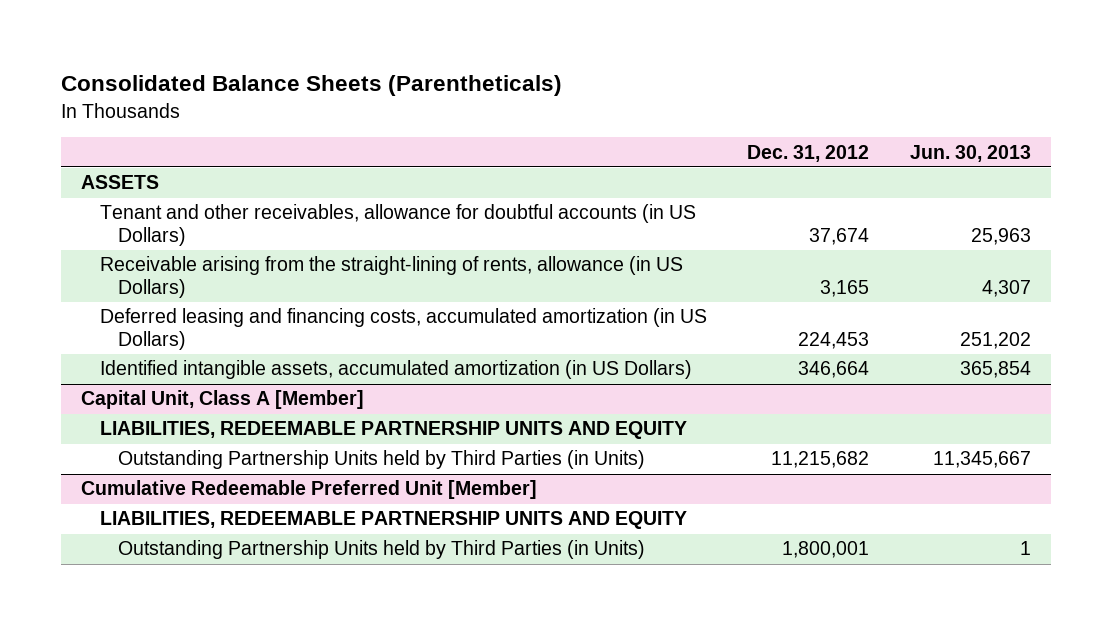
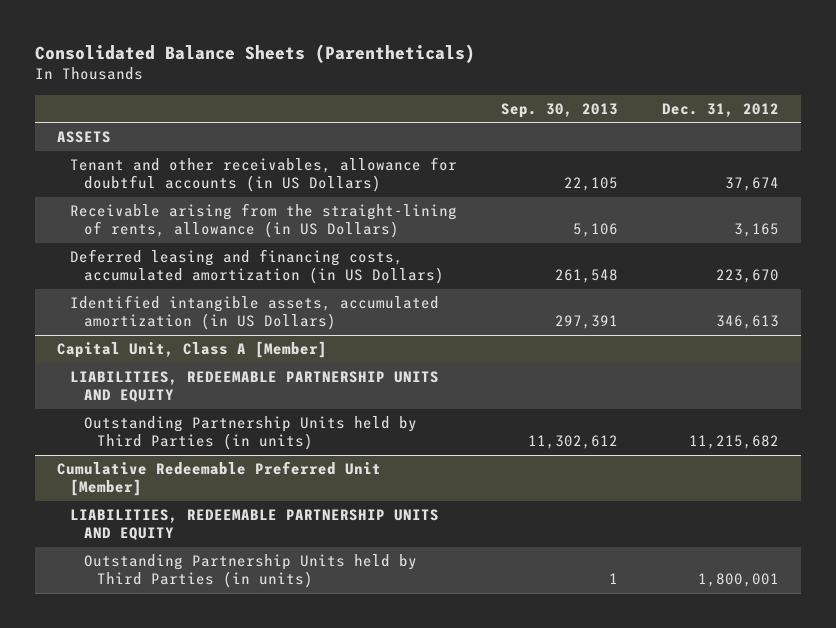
[909,144,1031,162] Jun. 30, 2013 -> none
none -> [501,102,619,118] Sep. 30, 2013
[798,331,870,349] 224,453 -> [716,269,780,284] 223,670
[798,361,870,379] 346,664 -> [716,315,780,330] 346,613
[118,450,646,470] Outstanding Partnership Units held by Third Parties (in Units) -> [83,416,417,451] Outstanding Partnership Units held by Third Parties (in units)
[118,540,646,560] Outstanding Partnership Units held by Third Parties (in Units) -> [83,554,417,589] Outstanding Partnership Units held by Third Parties (in units)

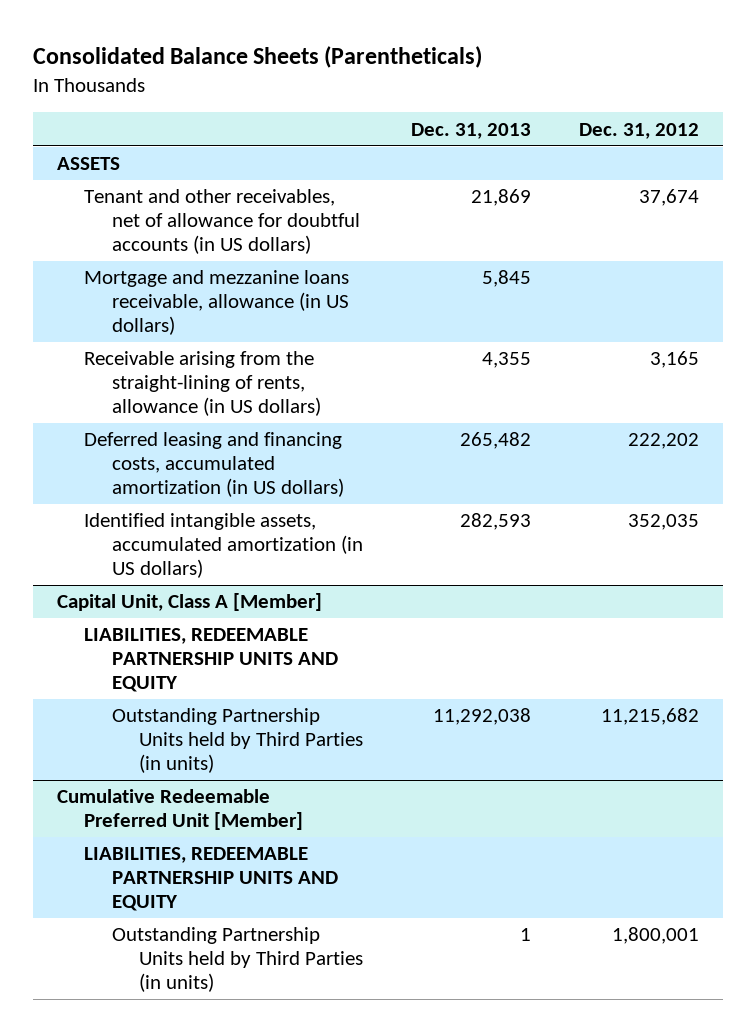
[501,102,619,118] Sep. 30, 2013 -> none
none -> [411,122,532,139] Dec. 31, 2013
[70,157,458,193] Tenant and other receivables, allowance for doubtful accounts (in US Dollars) -> [84,189,360,254] Tenant and other receivables, net of allowance for doubtful accounts (in US dollars)
none -> [84,270,350,335] Mortgage and mezzanine loans receivable, allowance (in US dollars)
[70,203,458,239] Receivable arising from the straight-lining of rents, allowance (in US Dollars) -> [84,351,321,416] Receivable arising from the straight-lining of rents, allowance (in US dollars)
[70,249,444,285] Deferred leasing and financing costs, accumulated amortization (in US Dollars) -> [84,432,344,497] Deferred leasing and financing costs, accumulated amortization (in US dollars)
[716,269,780,284] 223,670 -> [628,433,700,450] 222,202
[70,295,440,331] Identified intangible assets, accumulated amortization (in US Dollars) -> [84,513,363,578] Identified intangible assets, accumulated amortization (in US dollars)
[716,315,780,330] 346,613 -> [628,514,700,531] 352,035

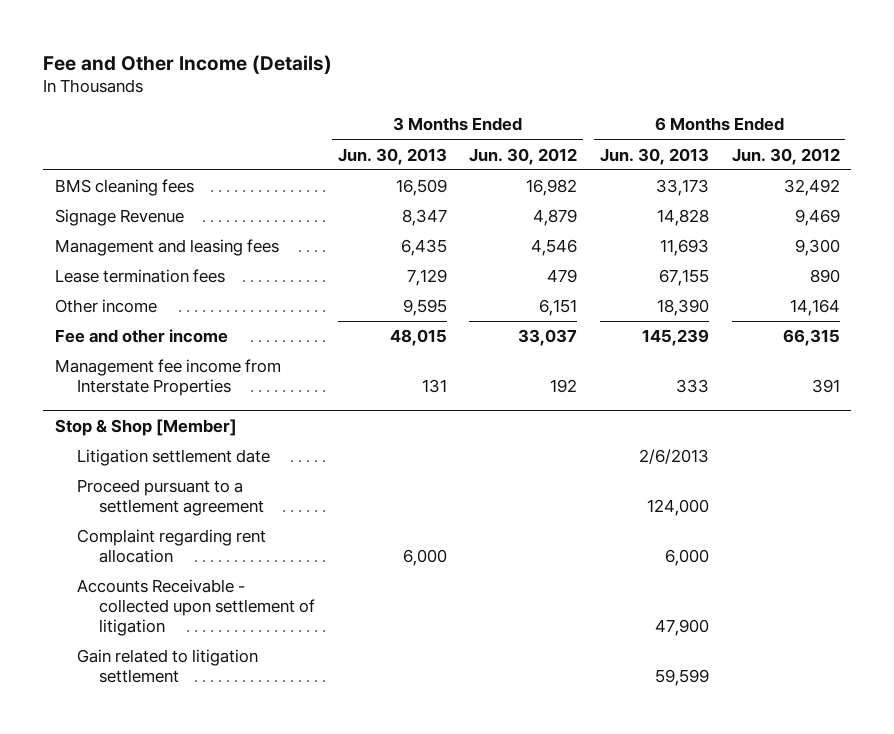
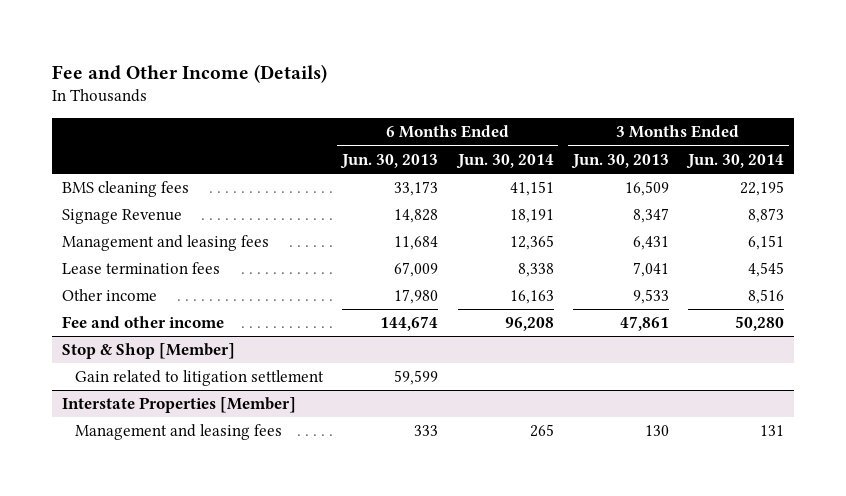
[469,147,578,165] Jun. 30, 2012 -> none
[731,147,840,165] Jun. 30, 2012 -> none
none -> [455,153,554,169] Jun. 30, 2014
none -> [686,153,785,169] Jun. 30, 2014
[54,359,281,396] Management fee income from Interstate Properties -> none
[400,239,447,257] 6,435 -> [632,236,669,251] 6,431
[660,239,710,257] 11,693 -> [394,236,439,251] 11,684
[406,269,447,287] 7,129 -> [632,262,669,278] 7,041
[659,269,710,287] 67,155 -> [394,262,439,278] 67,009
[402,299,447,317] 9,595 -> [632,289,669,305] 9,533
[657,299,710,317] 18,390 -> [394,289,439,305] 17,980
[389,329,447,347] 48,015 -> [619,316,669,332] 47,861
[642,329,710,347] 145,239 -> [380,316,439,332] 144,674
[76,449,270,467] Litigation settlement date -> none
[76,479,264,516] Proceed pursuant to a settlement agreement -> none
[76,529,266,563] Complaint regarding rent allocation -> none
[76,579,315,636] Accounts Receivable - collected upon settlement of litigation -> none
none -> [62,397,297,414] Interstate Properties [Member]
none -> [74,424,282,441] Management and leasing fees

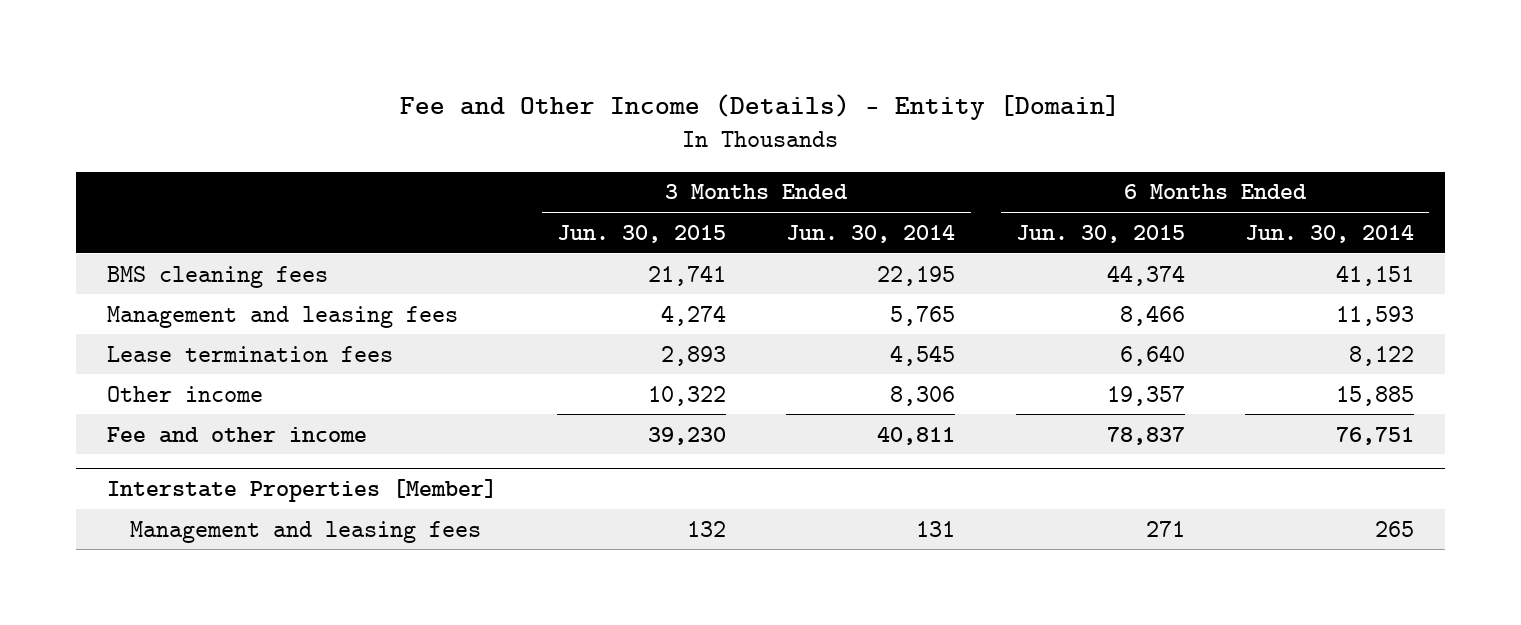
[52,63,328,83] Fee and Other Income (Details) -> [400,94,1121,121] Fee and Other Income (Details) - Entity [Domain]
[340,153,439,169] Jun. 30, 2013 -> none
[570,153,669,169] Jun. 30, 2013 -> none
none -> [557,224,727,243] Jun. 30, 2015
none -> [1015,224,1185,243] Jun. 30, 2015
[62,209,183,225] Signage Revenue -> none
[62,343,236,360] Stop & Shop [Member] -> none
[74,370,324,387] Gain related to litigation settlement -> none
[509,235,554,251] 12,365 -> [1336,305,1415,326] 11,593
[748,235,785,251] 6,151 -> [890,305,956,326] 5,765
[517,263,554,278] 8,338 -> [1349,345,1415,366] 8,122
[509,290,554,305] 16,163 -> [1336,385,1415,406] 15,885
[748,289,785,305] 8,516 -> [890,385,956,406] 8,306
[504,317,554,332] 96,208 -> [1336,426,1415,445] 76,751
[735,316,785,332] 50,280 -> [877,426,956,445] 40,811

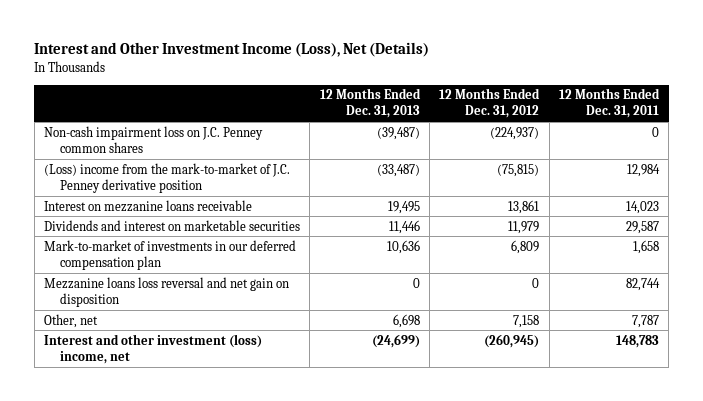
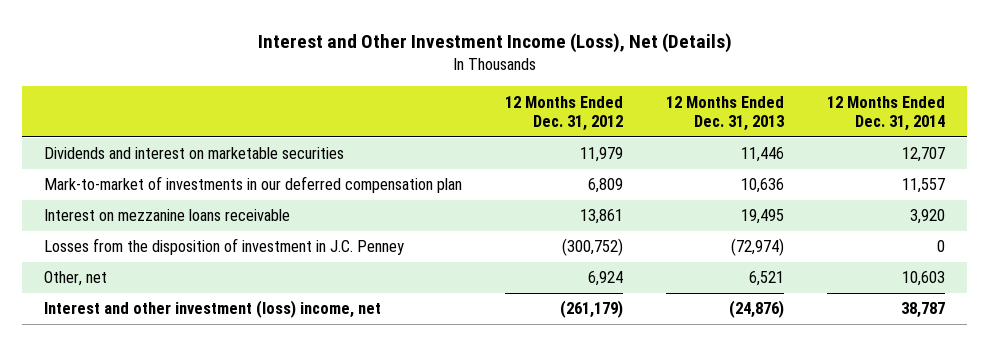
[558,88,660,119] 12 Months Ended Dec. 31, 2011 -> none
none -> [827,95,946,132] 12 Months Ended Dec. 31, 2014
[44,125,264,153] Non-cash impairment loss on J.C. Penney common shares -> none
[44,162,291,193] (Loss) income from the mark-to-market of J.C. Penney derivative position -> none
[44,276,290,307] Mezzanine loans loss reversal and net gain on disposition -> none
[44,199,253,212] Interest on mezzanine loans receivable -> [43,209,290,222] Interest on mezzanine loans receivable
none -> [43,238,404,256] Losses from the disposition of investment in J.C. Penney
[392,313,420,328] 6,698 -> [749,271,785,287] 6,521
[513,314,540,328] 7,158 -> [588,271,624,287] 6,924
[371,333,420,348] (24,699) -> [729,300,785,319] (24,876)
[484,333,540,348] (260,945) -> [560,300,624,319] (261,179)

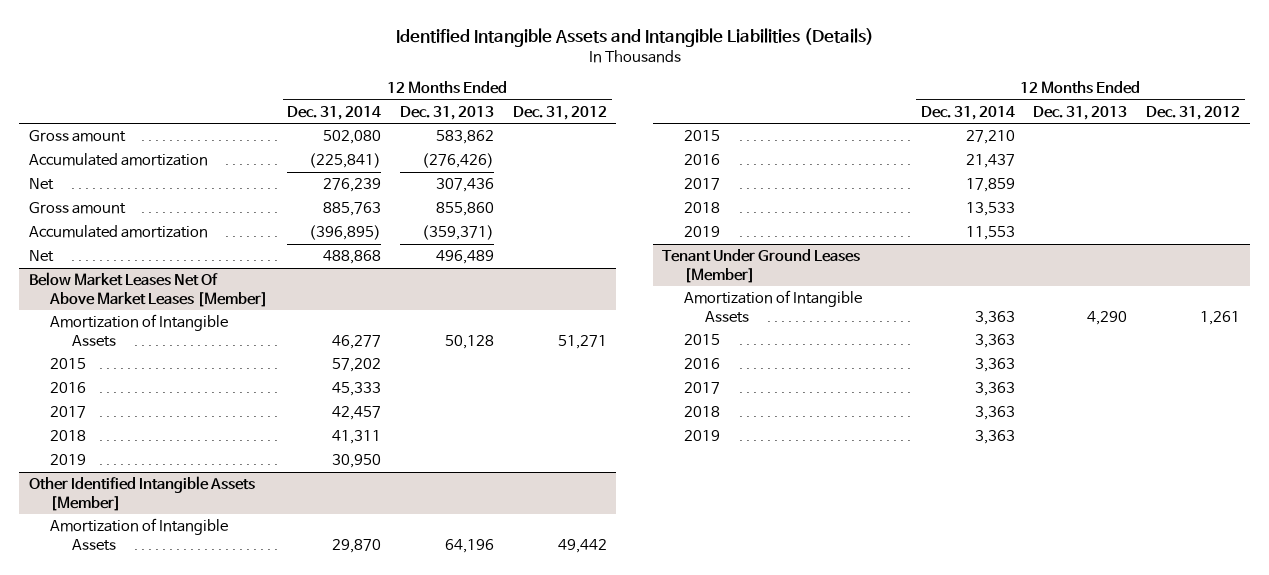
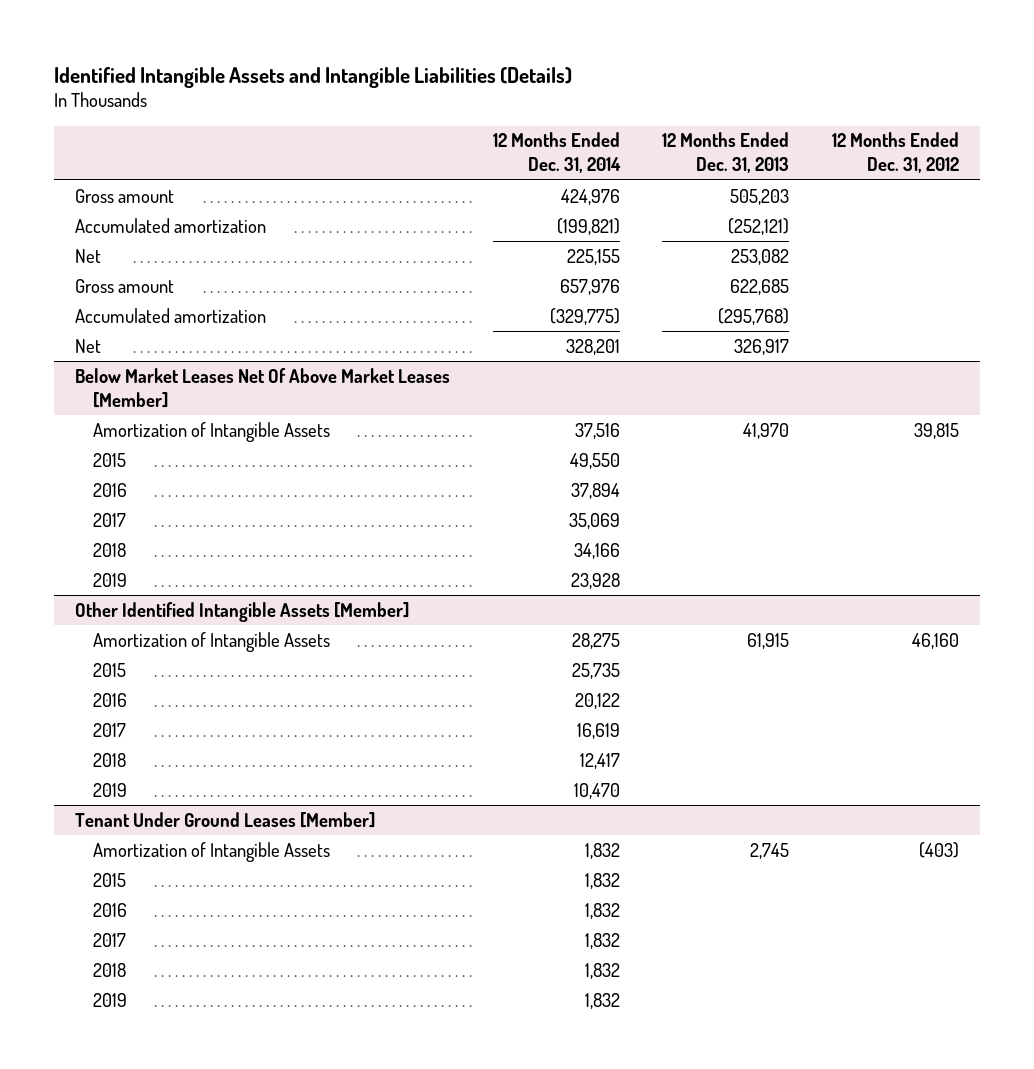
[323,130,382,145] 502,080 -> [560,188,620,205] 424,976
[436,130,495,145] 583,862 -> [730,188,790,205] 505,203
[309,153,382,169] (225,841) -> [556,217,620,235] (199,821)
[422,153,495,169] (276,426) -> [728,217,790,235] (252,121)
[323,178,382,193] 276,239 -> [566,248,620,265] 225,155
[436,178,495,193] 307,436 -> [731,248,790,265] 253,082
[323,202,382,217] 885,763 -> [559,278,620,295] 657,976
[436,202,495,217] 855,860 -> [730,278,790,295] 622,685
[309,225,382,241] (396,895) -> [549,307,620,325] (329,775)
[422,225,495,241] (359,371) -> [718,307,790,325] (295,768)
[323,250,382,265] 488,868 -> [565,338,620,355] 328,201
[436,250,495,265] 496,489 -> [734,338,790,355] 326,917
[332,334,382,349] 46,277 -> [574,422,620,439] 37,516
[445,334,495,349] 50,128 -> [743,422,790,439] 41,970
[557,334,607,349] 51,271 -> [913,422,959,439] 39,815
[332,358,382,373] 57,202 -> [569,452,620,469] 49,550
[332,382,382,397] 45,333 -> [570,482,620,499] 37,894
[332,406,382,421] 42,457 -> [568,512,620,529] 35,069
[332,430,382,445] 41,311 -> [573,542,620,559] 34,166
[332,454,382,469] 30,950 -> [570,572,620,589] 23,928
[332,538,382,553] 29,870 -> [571,632,620,649] 28,275
[445,538,495,553] 64,196 -> [747,632,790,649] 61,915
[557,538,607,553] 49,442 -> [911,632,959,649] 46,160
[965,130,1015,145] 27,210 -> [571,662,620,679] 25,735
[965,154,1015,169] 21,437 -> [574,692,620,709] 20,122
[965,178,1015,193] 17,859 -> [576,722,620,739] 16,619
[965,202,1015,217] 13,533 -> [579,752,620,769] 12,417
[965,226,1015,241] 11,553 -> [573,782,620,799] 10,470
[974,310,1015,325] 3,363 -> [584,842,620,859] 1,832
[1087,310,1128,325] 4,290 -> [750,842,790,859] 2,745
[1200,310,1241,325] 1,261 -> [918,841,959,858] (403)
[974,334,1015,349] 3,363 -> [584,872,620,889] 1,832
[974,358,1015,373] 3,363 -> [584,902,620,919] 1,832
[974,382,1015,397] 3,363 -> [584,932,620,949] 1,832
[974,406,1015,421] 3,363 -> [584,962,620,979] 1,832
[974,430,1015,445] 3,363 -> [584,992,620,1009] 1,832

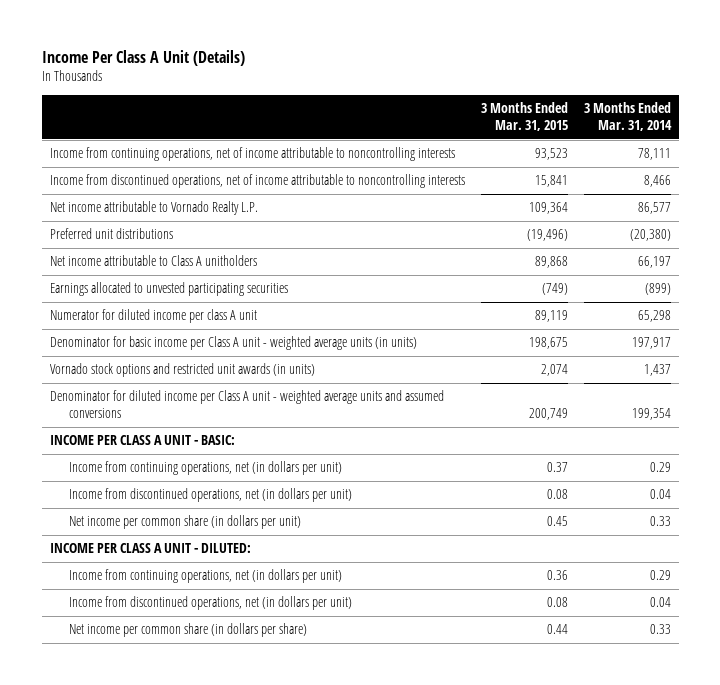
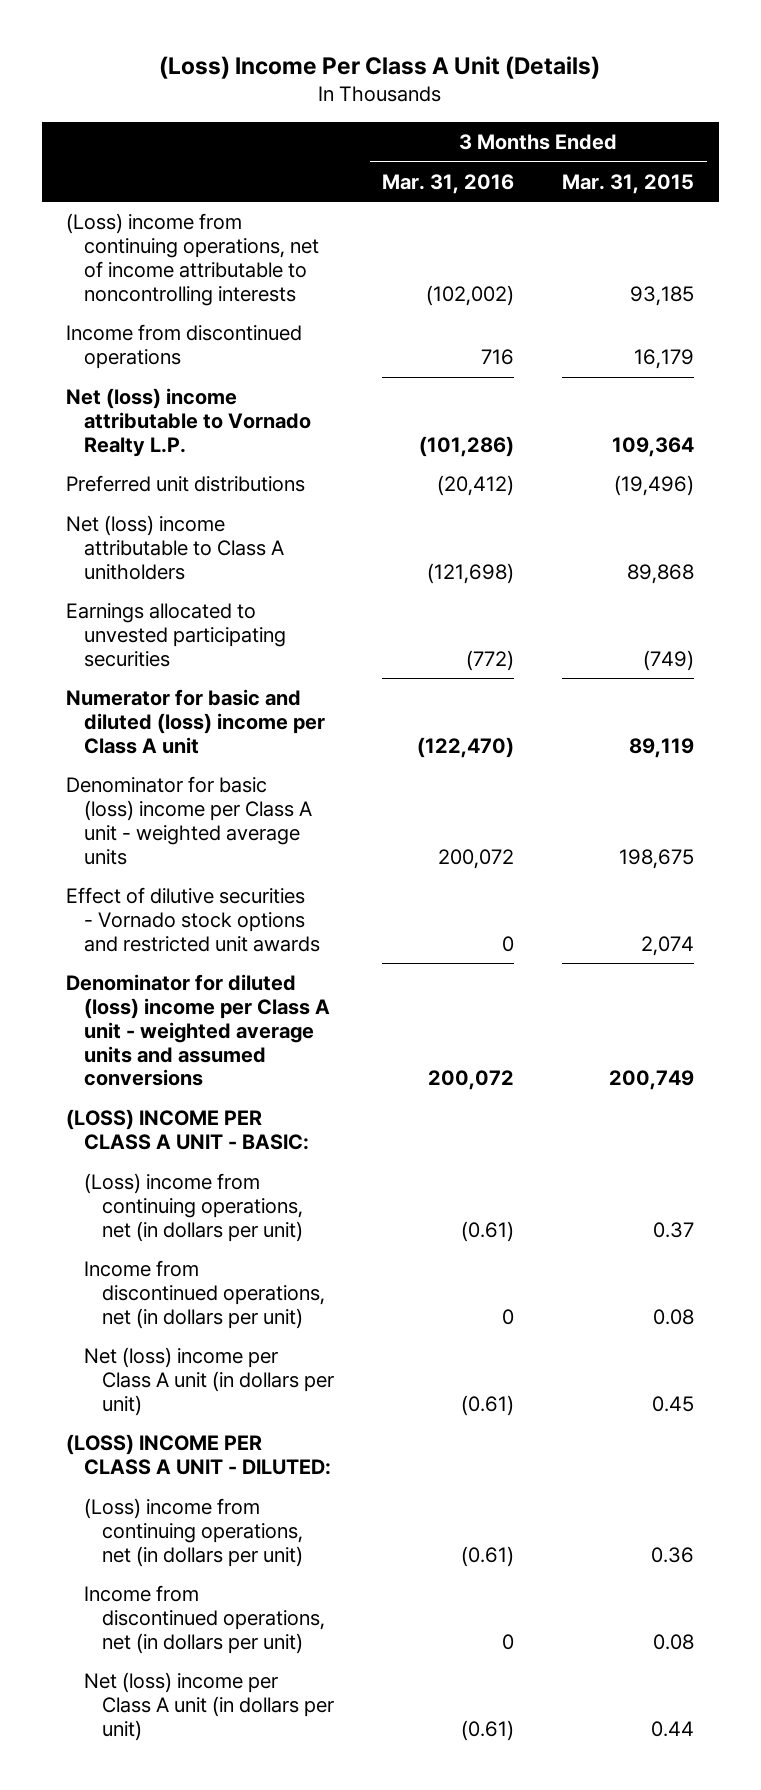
[41,49,245,66] Income Per Class A Unit (Details) -> [159,55,601,79] (Loss) Income Per Class A Unit (Details)
[583,102,672,132] 3 Months Ended Mar. 31, 2014 -> none
none -> [382,173,515,194] Mar. 31, 2016
[49,147,455,162] Income from continuing operations, net of income attributable to noncontrolling interests -> [66,213,319,306] (Loss) income from continuing operations, net of income attributable to noncontrolling interests
[534,148,568,161] 93,523 -> [630,285,695,306] 93,185
[49,174,465,189] Income from discontinued operations, net of income attributable to noncontrolling interests -> [66,324,303,369] Income from discontinued operations
[534,175,568,188] 15,841 -> [634,348,695,369] 16,179
[49,201,258,216] Net income attributable to Vornado Realty L.P. -> [66,388,311,457] Net (loss) income attributable to Vornado Realty L.P.
[49,255,257,267] Net income attributable to Class A unitholders -> [66,515,284,580] Net (loss) income attributable to Class A unitholders
[49,309,257,324] Numerator for diluted income per class A unit -> [66,689,325,754] Numerator for basic and diluted (loss) income per Class A unit
[49,336,417,351] Denominator for basic income per Class A unit - weighted average units (in units) -> [66,776,312,865] Denominator for basic (loss) income per Class A unit - weighted average units
[49,363,315,378] Vornado stock options and restricted unit awards (in units) -> [66,887,320,952] Effect of dilutive securities - Vornado stock options and restricted unit awards
[49,390,444,418] Denominator for diluted income per Class A unit - weighted average units and assumed conversions -> [66,974,330,1087] Denominator for diluted (loss) income per Class A unit - weighted average units and assumed conversions
[49,435,235,446] INCOME PER CLASS A UNIT - BASIC: -> [66,1109,309,1150] (LOSS) INCOME PER CLASS A UNIT - BASIC:
[68,461,342,476] Income from continuing operations, net (in dollars per unit) -> [83,1173,303,1242] (Loss) income from continuing operations, net (in dollars per unit)
[68,515,301,530] Net income per common share (in dollars per unit) -> [83,1347,334,1416] Net (loss) income per Class A unit (in dollars per unit)
[49,543,251,554] INCOME PER CLASS A UNIT - DILUTED: -> [66,1434,331,1475] (LOSS) INCOME PER CLASS A UNIT - DILUTED:
[68,569,342,584] Income from continuing operations, net (in dollars per unit) -> [83,1498,303,1567] (Loss) income from continuing operations, net (in dollars per unit)
[68,623,307,638] Net income per common share (in dollars per share) -> [83,1672,334,1741] Net (loss) income per Class A unit (in dollars per unit)

